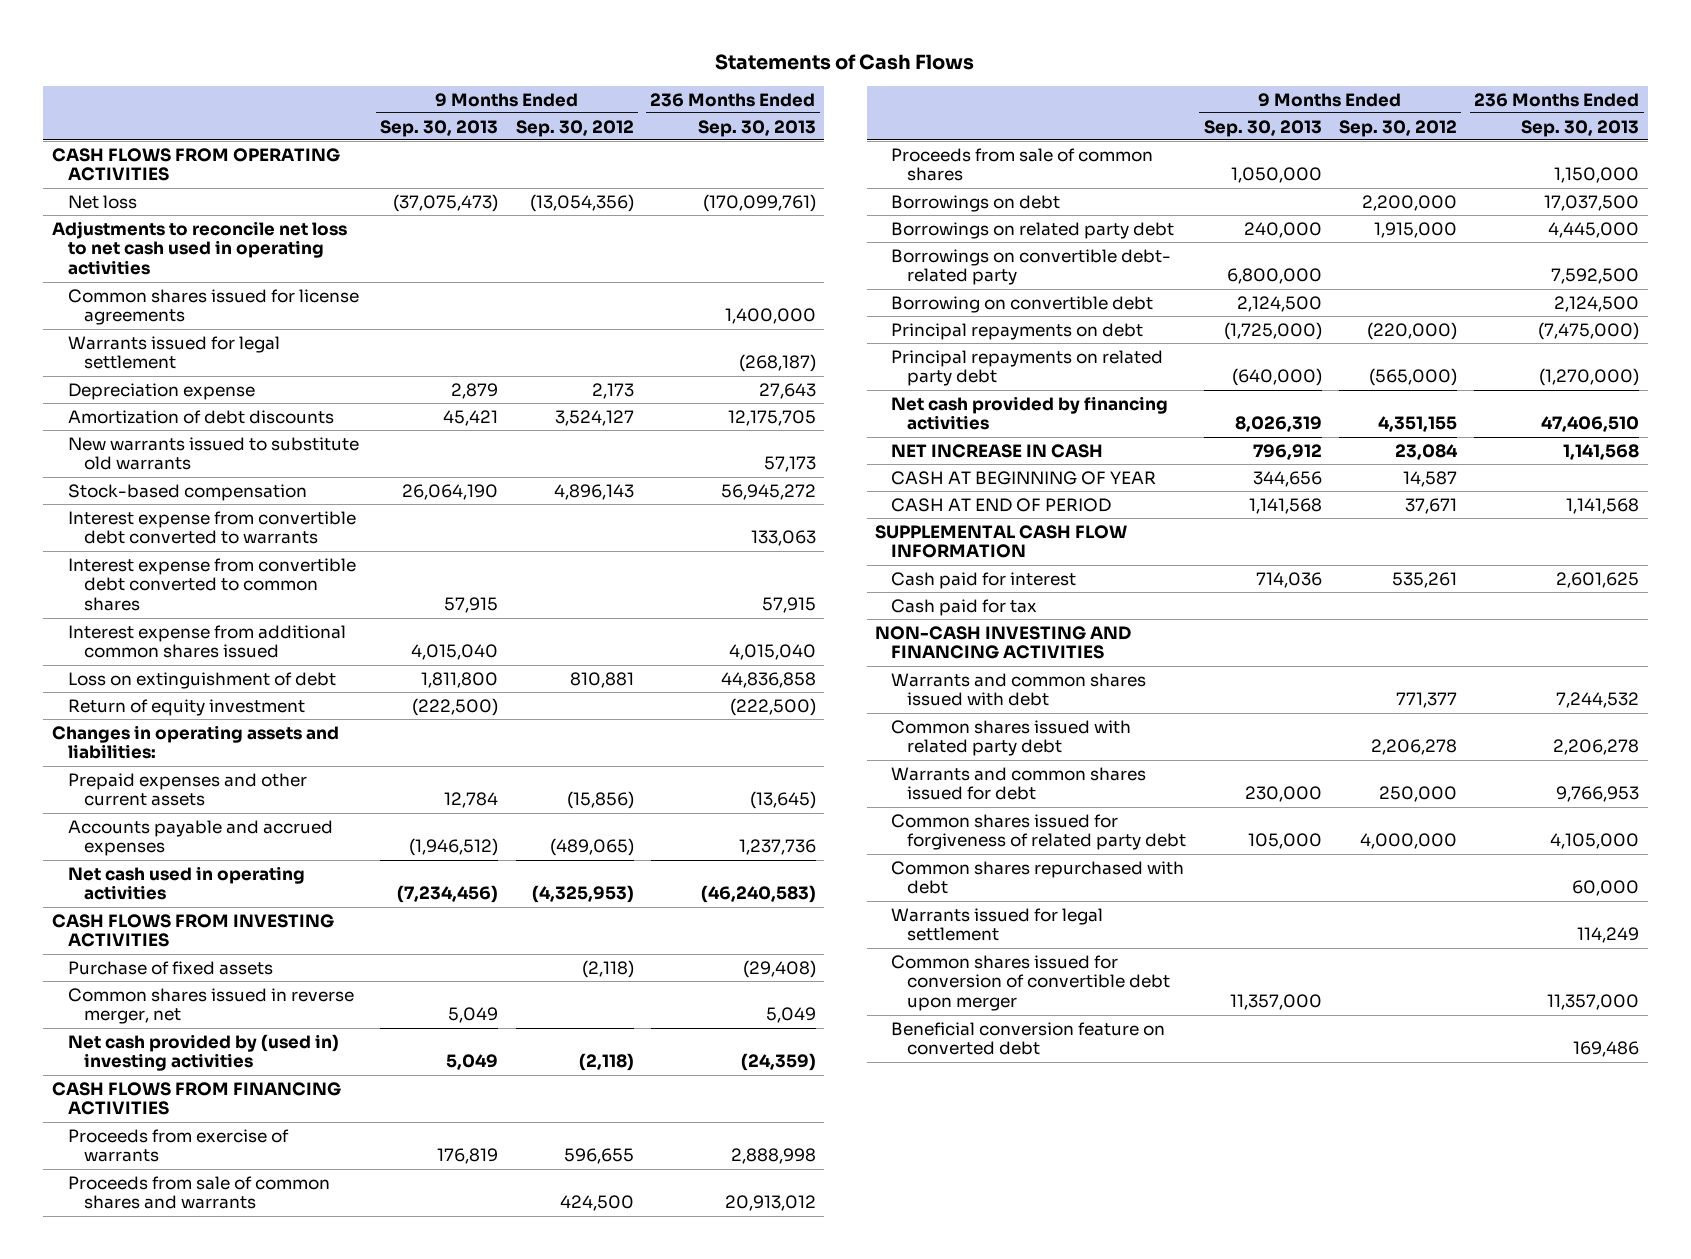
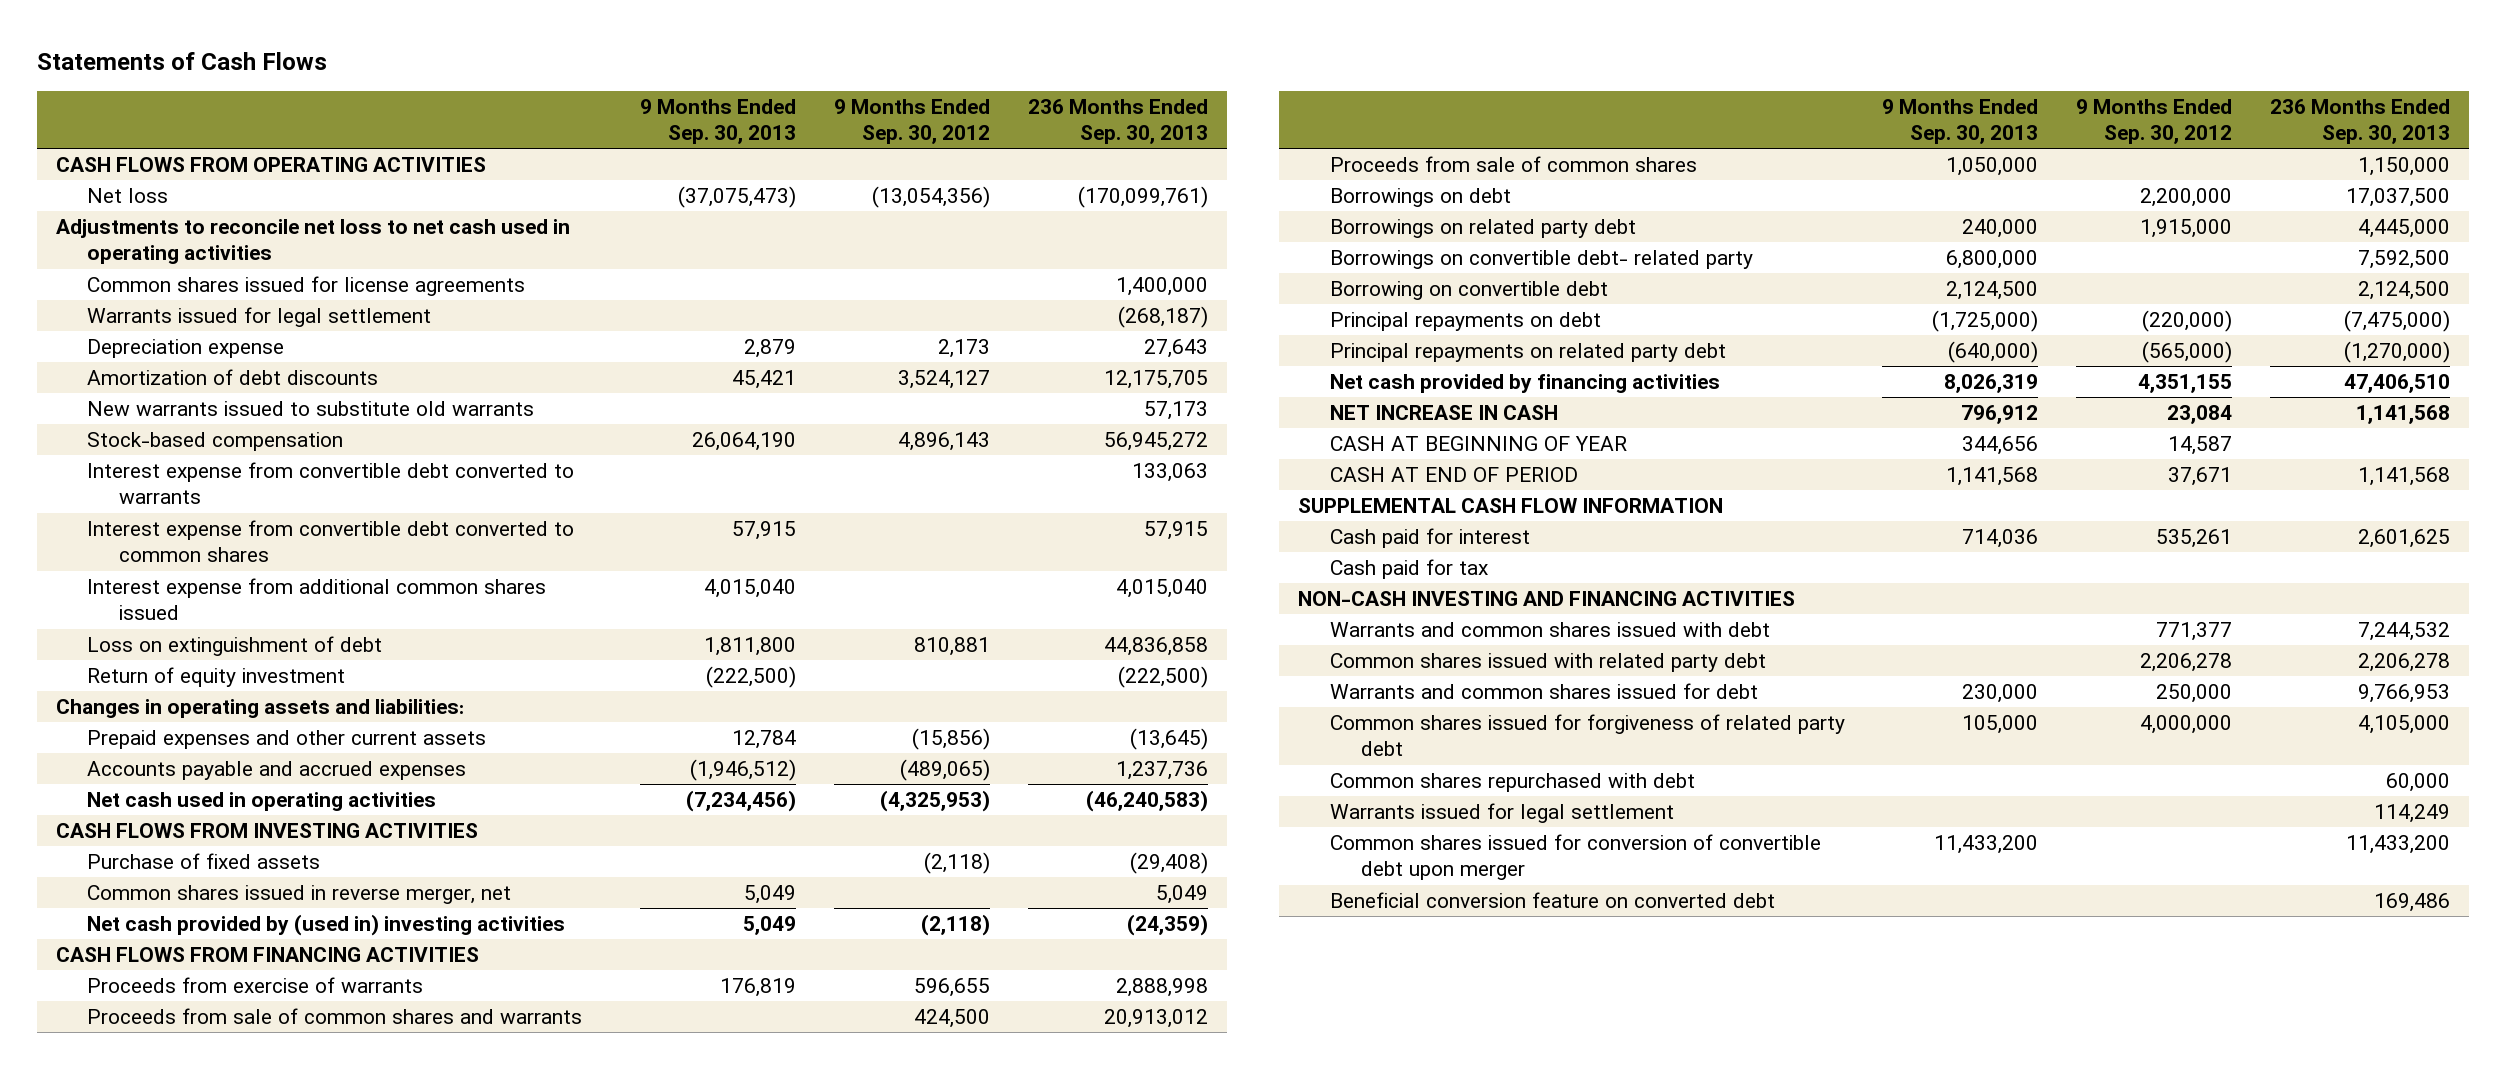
[1229,994,1322,1011] 11,357,000 -> [1934,835,2039,855] 11,433,200
[1547,994,1640,1011] 11,357,000 -> [2346,835,2451,855] 11,433,200

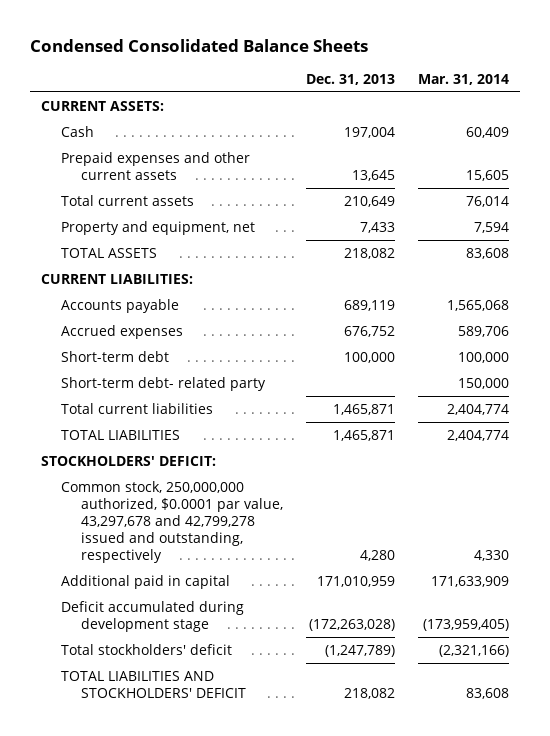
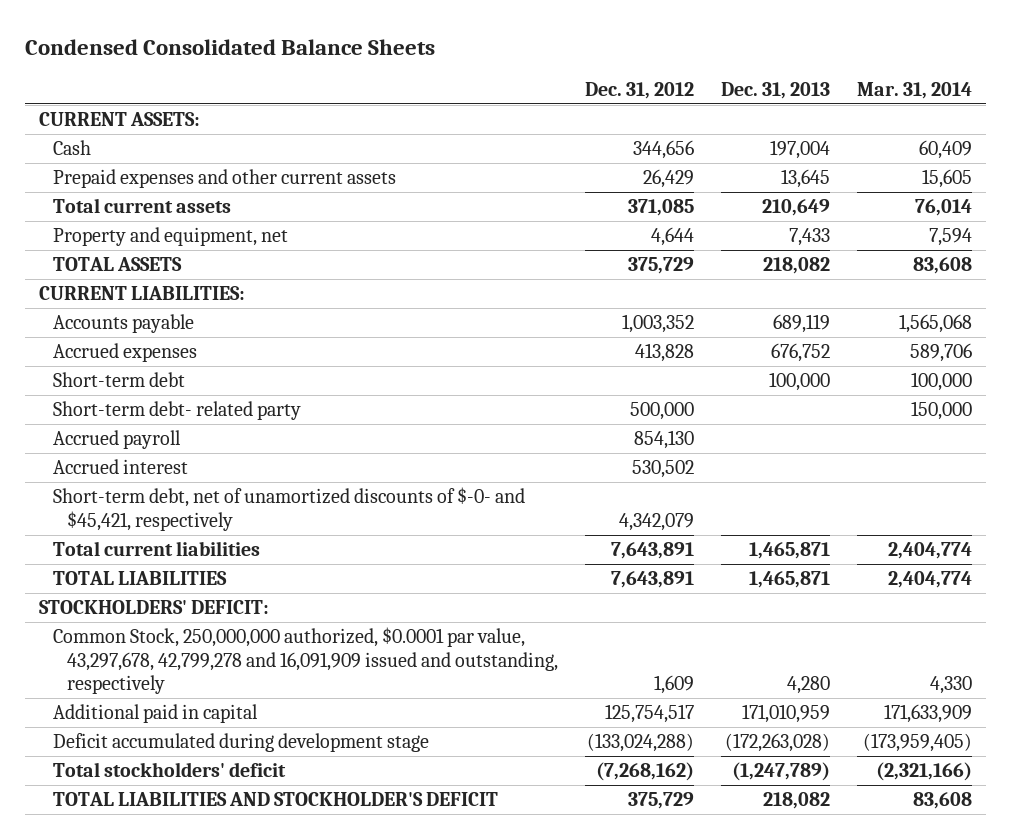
none -> [585,81,695,99] Dec. 31, 2012
none -> [52,430,181,450] Accrued payroll
none -> [52,459,188,475] Accrued interest
none -> [52,487,525,531] Short-term debt, net of unamortized discounts of $-0- and $45,421, respectively
[61,480,284,564] Common stock, 250,000,000 authorized, $0.0001 par value, 43,297,678 and 42,799,278 issued and outstanding, respectively -> [52,627,559,695] Common Stock, 250,000,000 authorized, $0.0001 par value, 43,297,678, 42,799,278 and 16,091,909 issued and outstanding, respectively
[61,670,247,698] TOTAL LIABILITIES AND STOCKHOLDERS' DEFICIT -> [52,792,498,807] TOTAL LIABILITIES AND STOCKHOLDER'S DEFICIT

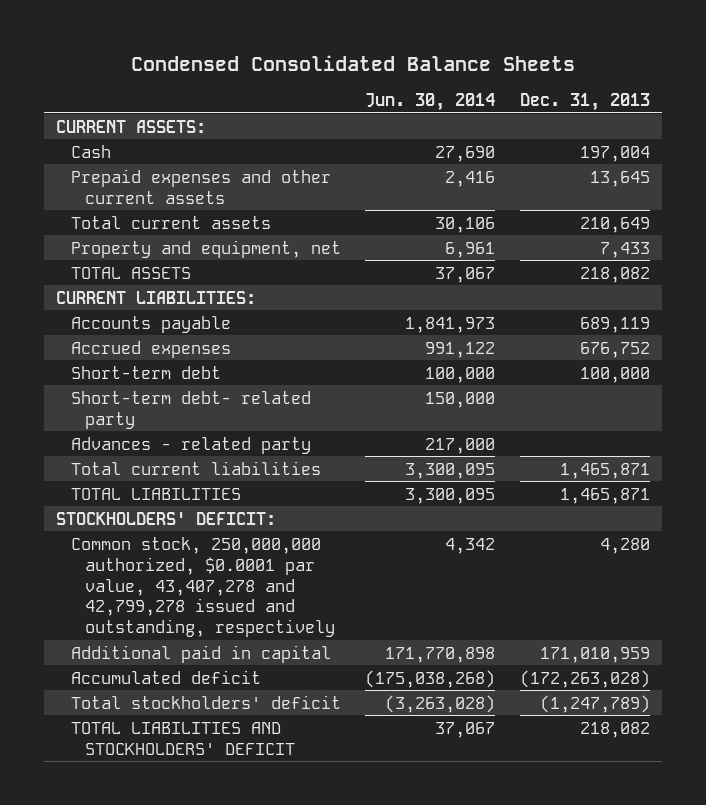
[585,81,695,99] Dec. 31, 2012 -> none
[857,81,973,99] Mar. 31, 2014 -> none
none -> [365,93,496,112] Jun. 30, 2014
[52,430,181,450] Accrued payroll -> none
[52,459,188,475] Accrued interest -> none
[52,487,525,531] Short-term debt, net of unamortized discounts of $-0- and $45,421, respectively -> none
none -> [70,436,311,454] Advances - related party
[52,627,559,695] Common Stock, 250,000,000 authorized, $0.0001 par value, 43,297,678, 42,799,278 and 16,091,909 issued and outstanding, respectively -> [70,536,336,638] Common stock, 250,000,000 authorized, $0.0001 par value, 43,407,278 and 42,799,278 issued and outstanding, respectively
[52,733,429,753] Deficit accumulated during development stage -> [70,669,261,684] Accumulated deficit
[52,792,498,807] TOTAL LIABILITIES AND STOCKHOLDER'S DEFICIT -> [70,721,296,755] TOTAL LIABILITIES AND STOCKHOLDERS' DEFICIT

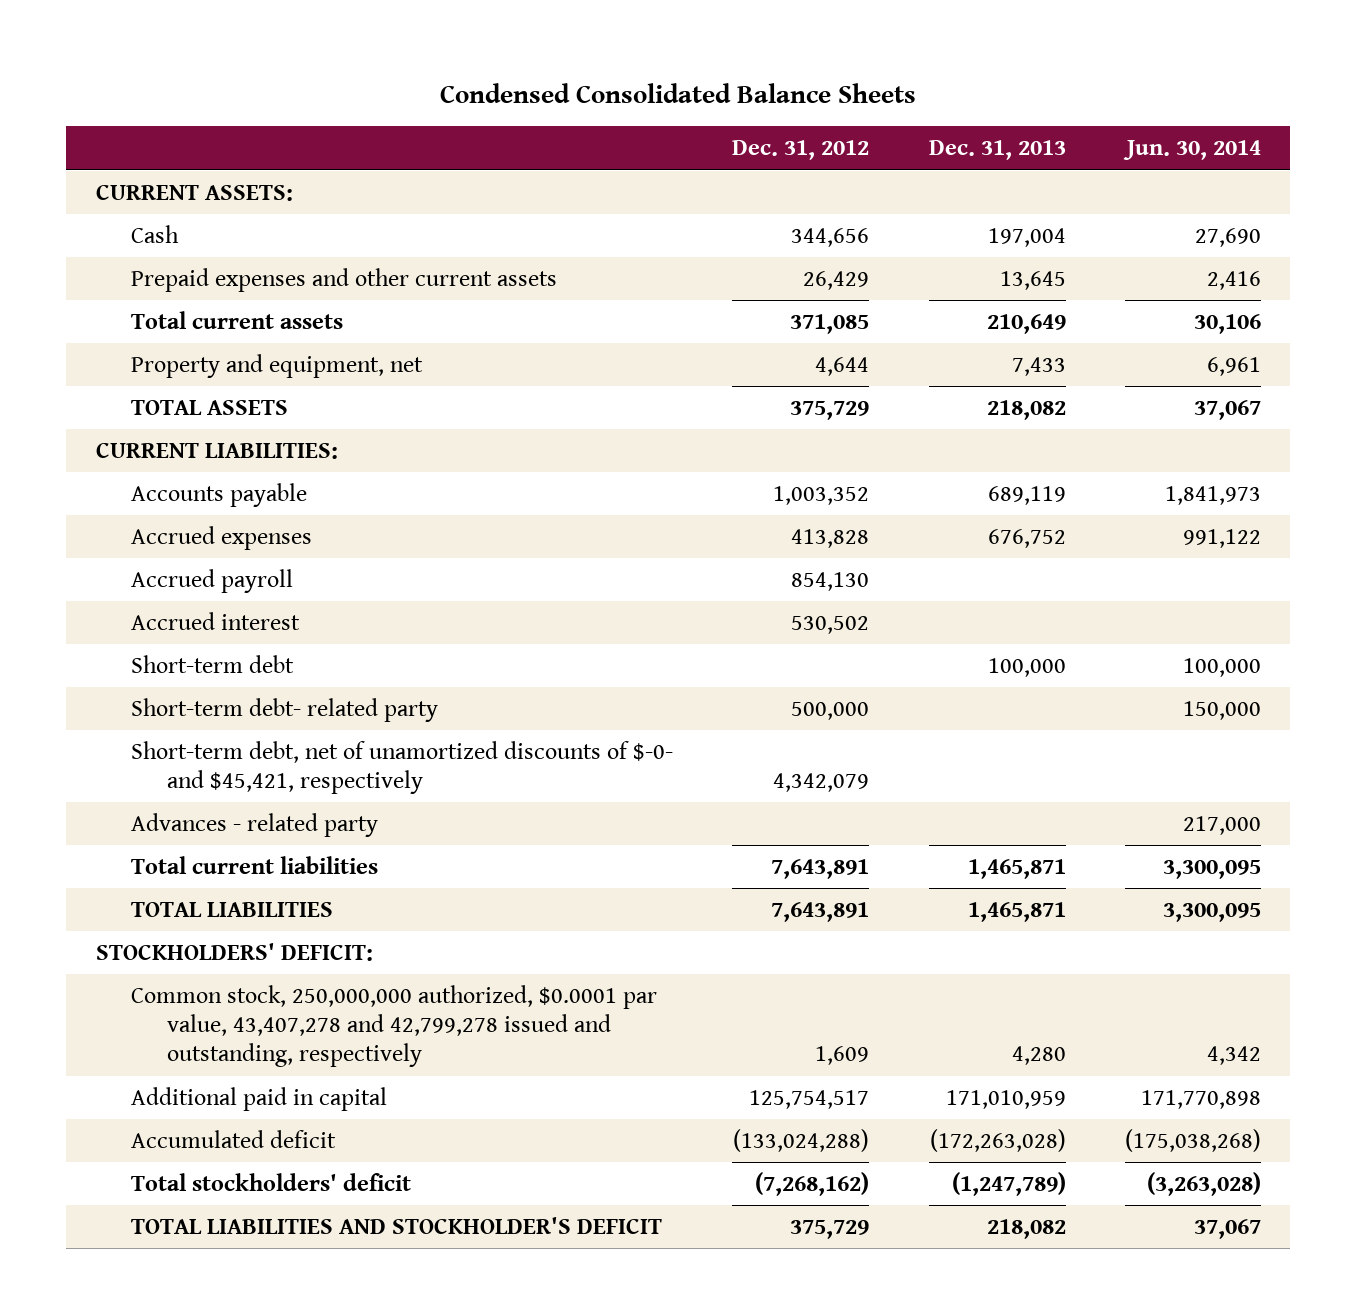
none -> [732,140,870,161] Dec. 31, 2012
none -> [131,568,294,593] Accrued payroll
none -> [131,611,301,630] Accrued interest
none -> [131,740,674,795] Short-term debt, net of unamortized discounts of $-0- and $45,421, respectively
[70,721,296,755] TOTAL LIABILITIES AND STOCKHOLDERS' DEFICIT -> [131,1216,663,1234] TOTAL LIABILITIES AND STOCKHOLDER'S DEFICIT

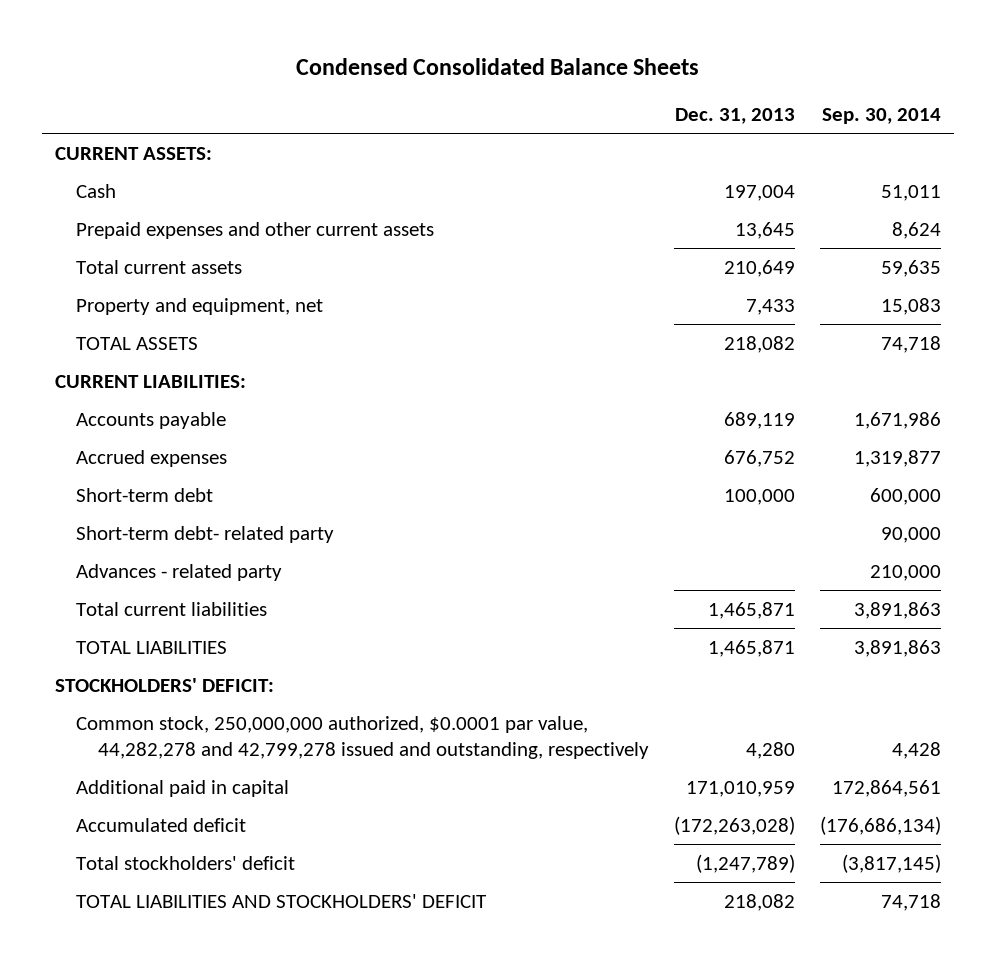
[732,140,870,161] Dec. 31, 2012 -> none
[1122,140,1261,161] Jun. 30, 2014 -> none
none -> [822,108,942,125] Sep. 30, 2014
[131,568,294,593] Accrued payroll -> none
[131,611,301,630] Accrued interest -> none
[131,740,674,795] Short-term debt, net of unamortized discounts of $-0- and $45,421, respectively -> none
[131,984,658,1068] Common stock, 250,000,000 authorized, $0.0001 par value, 43,407,278 and 42,799,278 issued and outstanding, respectively -> [76,715,649,759] Common stock, 250,000,000 authorized, $0.0001 par value, 44,282,278 and 42,799,278 issued and outstanding, respectively
[131,1216,663,1234] TOTAL LIABILITIES AND STOCKHOLDER'S DEFICIT -> [76,893,487,908] TOTAL LIABILITIES AND STOCKHOLDERS' DEFICIT

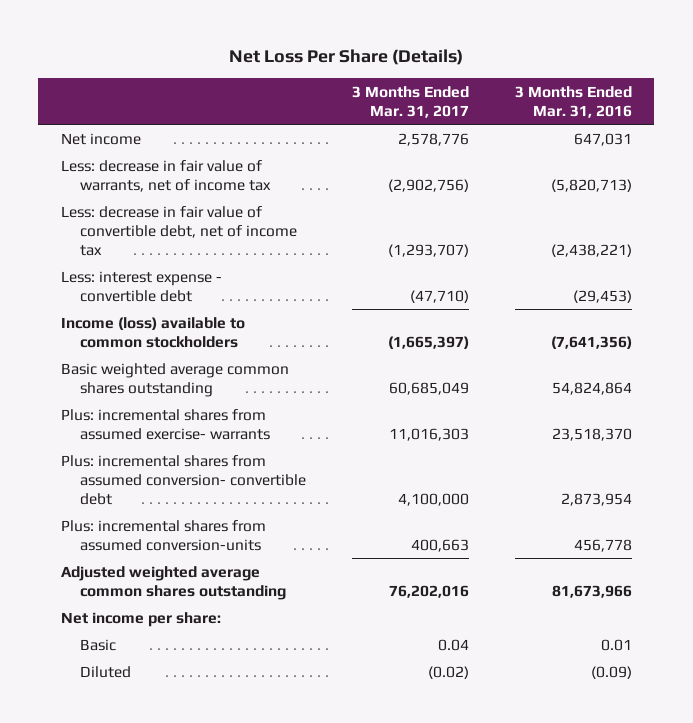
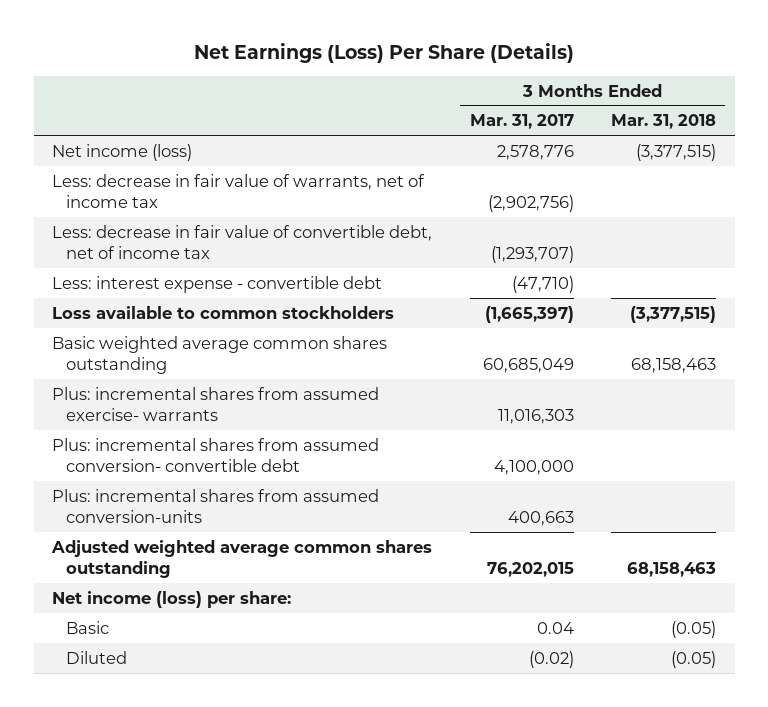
[229,49,464,66] Net Loss Per Share (Details) -> [194,43,575,64] Net Earnings (Loss) Per Share (Details)
[514,85,632,118] 3 Months Ended Mar. 31, 2016 -> none
none -> [611,114,717,130] Mar. 31, 2018
[60,132,141,145] Net income -> [52,143,193,161] Net income (loss)
[60,316,245,348] Income (loss) available to common stockholders -> [52,305,395,319] Loss available to common stockholders
[388,584,469,598] 76,202,016 -> [486,562,574,578] 76,202,015
[60,611,221,627] Net income per share: -> [52,590,292,608] Net income (loss) per share:

